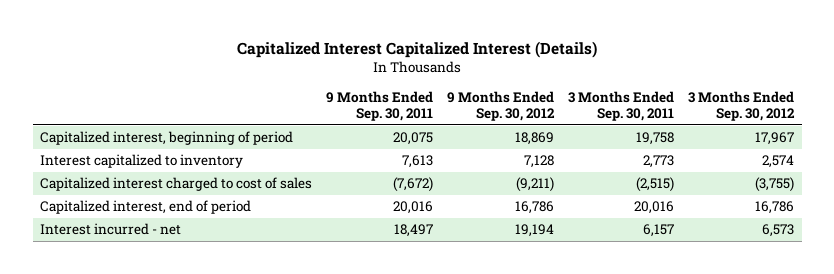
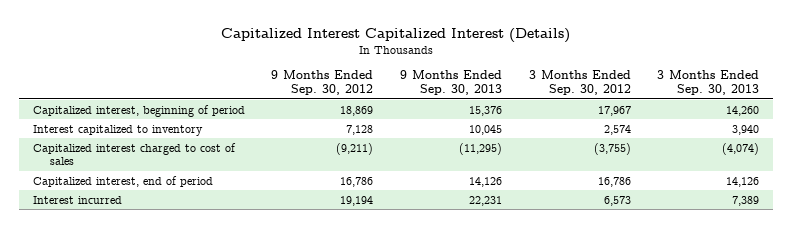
[326,91,434,122] 9 Months Ended Sep. 30, 2011 -> none
[568,91,675,122] 3 Months Ended Sep. 30, 2011 -> none
none -> [400,70,503,96] 9 Months Ended Sep. 30, 2013
none -> [657,70,760,96] 3 Months Ended Sep. 30, 2013
[39,223,181,236] Interest incurred - net -> [32,195,122,204] Interest incurred

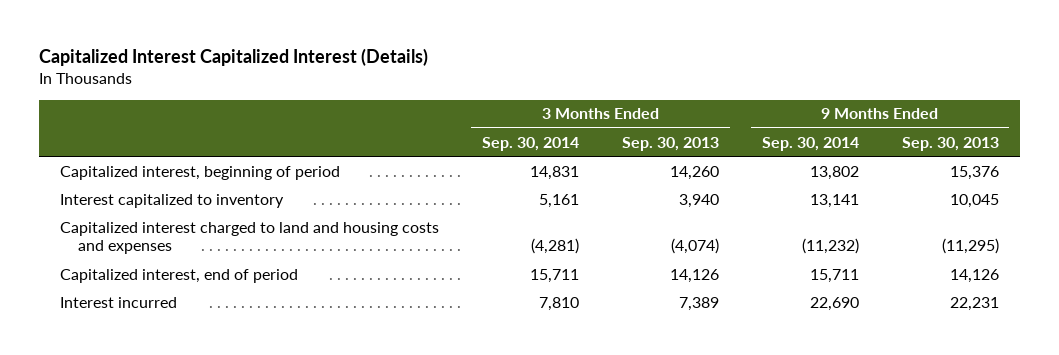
[271,70,374,96] 9 Months Ended Sep. 30, 2012 -> none
[528,70,631,96] 3 Months Ended Sep. 30, 2012 -> none
none -> [482,136,580,151] Sep. 30, 2014
none -> [761,136,859,151] Sep. 30, 2014
[32,142,236,166] Capitalized interest charged to cost of sales -> [60,221,440,255] Capitalized interest charged to land and housing costs and expenses

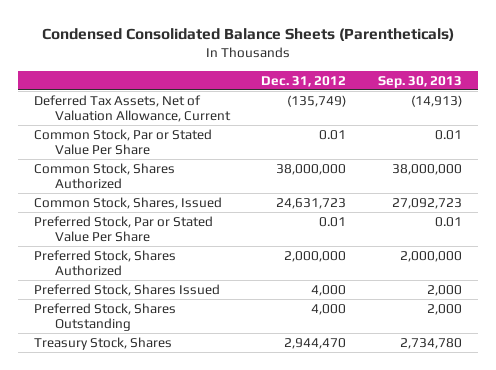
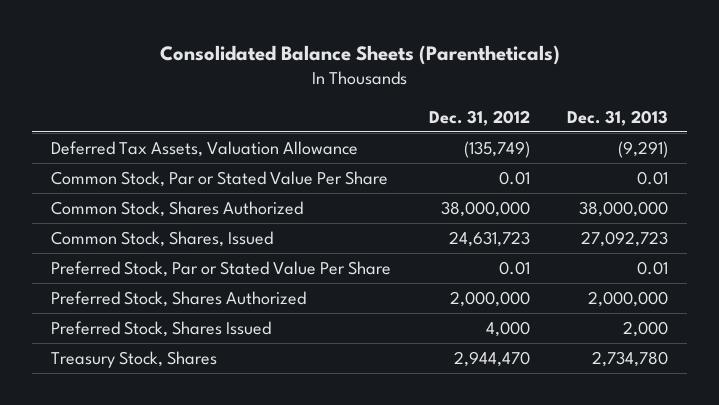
[41,28,454,42] Condensed Consolidated Balance Sheets (Parentheticals) -> [159,44,560,65] Consolidated Balance Sheets (Parentheticals)
[377,75,462,88] Sep. 30, 2013 -> none
none -> [567,110,669,127] Dec. 31, 2013
[34,94,231,123] Deferred Tax Assets, Net of Valuation Allowance, Current -> [50,140,358,157] Deferred Tax Assets, Valuation Allowance
[34,302,177,332] Preferred Stock, Shares Outstanding -> none

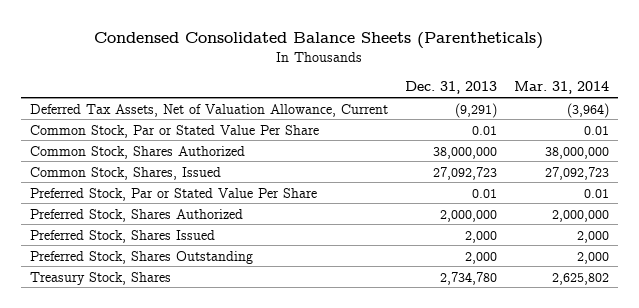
[159,44,560,65] Consolidated Balance Sheets (Parentheticals) -> [94,31,544,49] Condensed Consolidated Balance Sheets (Parentheticals)
[428,110,530,127] Dec. 31, 2012 -> none
none -> [514,81,610,95] Mar. 31, 2014
[50,140,358,157] Deferred Tax Assets, Valuation Allowance -> [29,103,388,117] Deferred Tax Assets, Net of Valuation Allowance, Current
none -> [29,250,253,264] Preferred Stock, Shares Outstanding

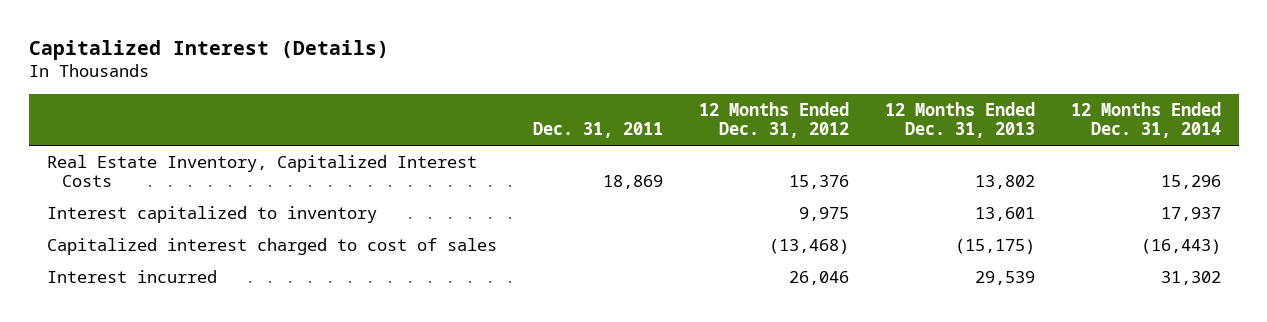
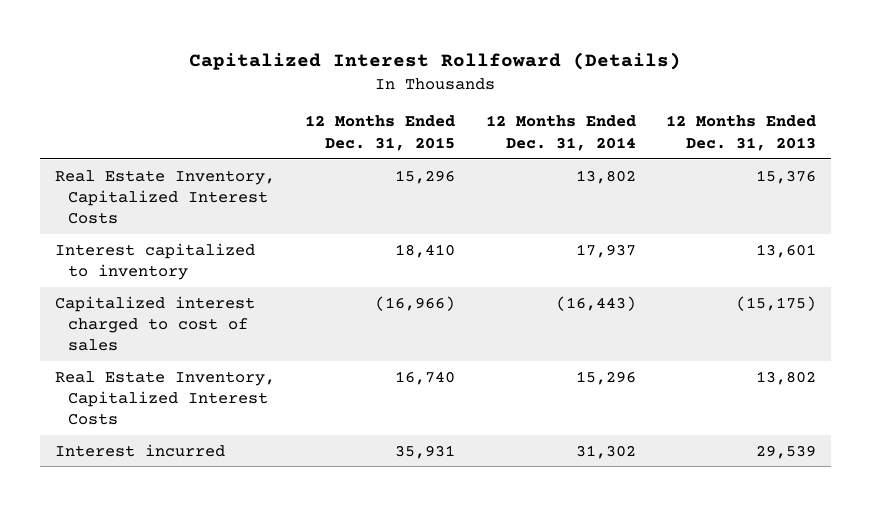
[28,39,389,60] Capitalized Interest (Details) -> [189,51,682,70] Capitalized Interest Rollfoward (Details)
[532,122,663,139] Dec. 31, 2011 -> none
[698,101,849,139] 12 Months Ended Dec. 31, 2012 -> none
none -> [305,115,456,151] 12 Months Ended Dec. 31, 2015
none -> [54,169,275,225] Real Estate Inventory, Capitalized Interest Costs
[46,154,477,188] Real Estate Inventory, Capitalized Interest Costs -> [54,370,275,426] Real Estate Inventory, Capitalized Interest Costs

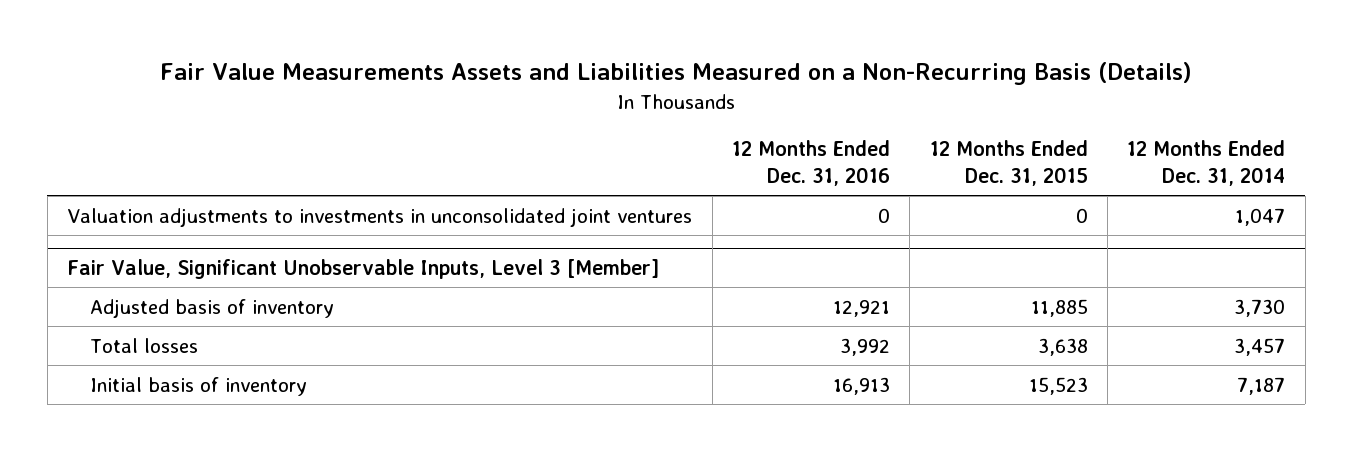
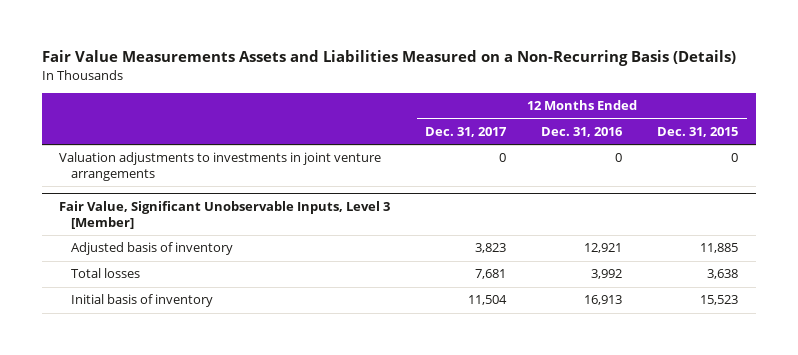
[1127,140,1286,186] 12 Months Ended Dec. 31, 2014 -> none
none -> [425,127,508,138] Dec. 31, 2017
[67,207,693,227] Valuation adjustments to investments in unconsolidated joint ventures -> [59,152,382,181] Valuation adjustments to investments in joint venture arrangements

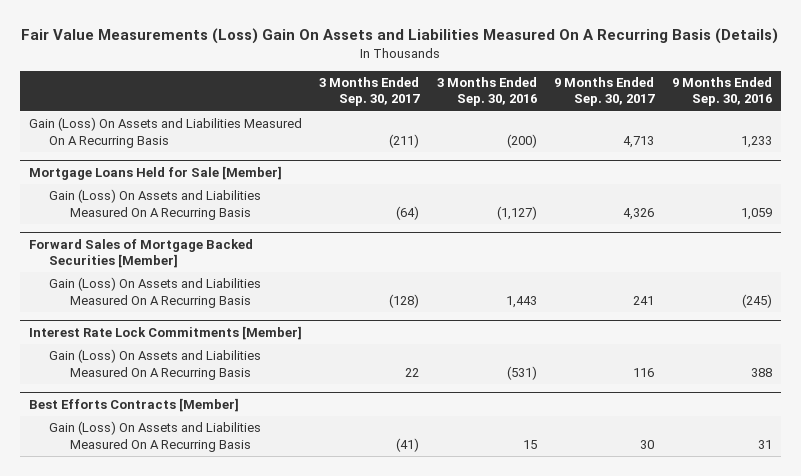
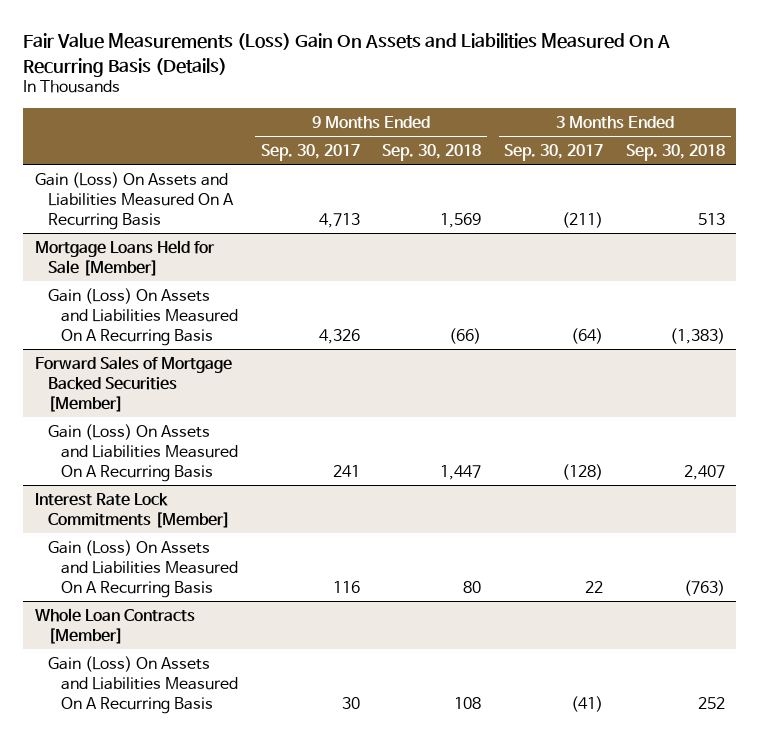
[436,77,537,107] 3 Months Ended Sep. 30, 2016 -> none
[671,77,772,107] 9 Months Ended Sep. 30, 2016 -> none
none -> [382,143,482,161] Sep. 30, 2018
none -> [625,143,725,161] Sep. 30, 2018
[28,397,239,412] Best Efforts Contracts [Member] -> [34,607,195,644] Whole Loan Contracts [Member]

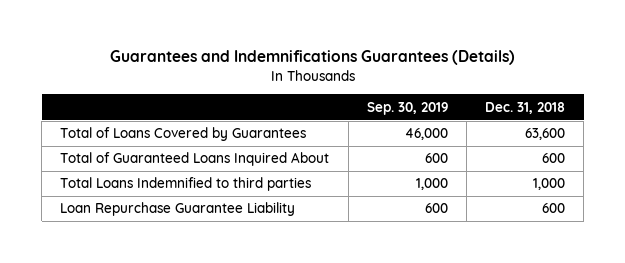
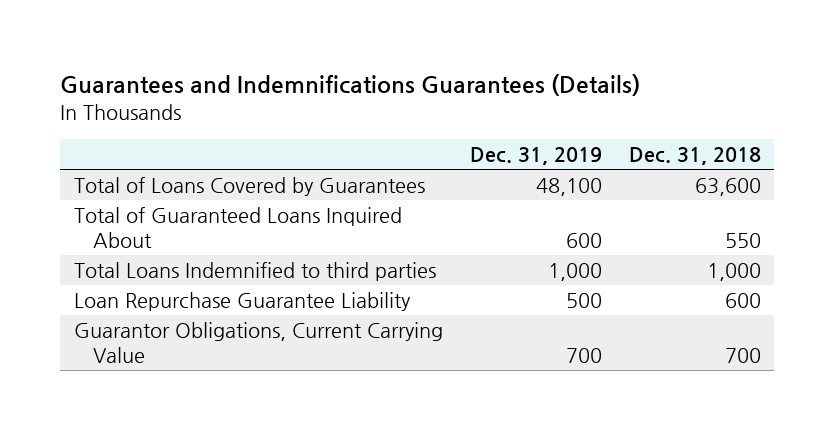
[366,101,448,115] Sep. 30, 2019 -> none
none -> [469,147,602,166] Dec. 31, 2019
[542,153,566,164] 600 -> [724,232,761,248] 550
none -> [73,322,443,363] Guarantor Obligations, Current Carrying Value

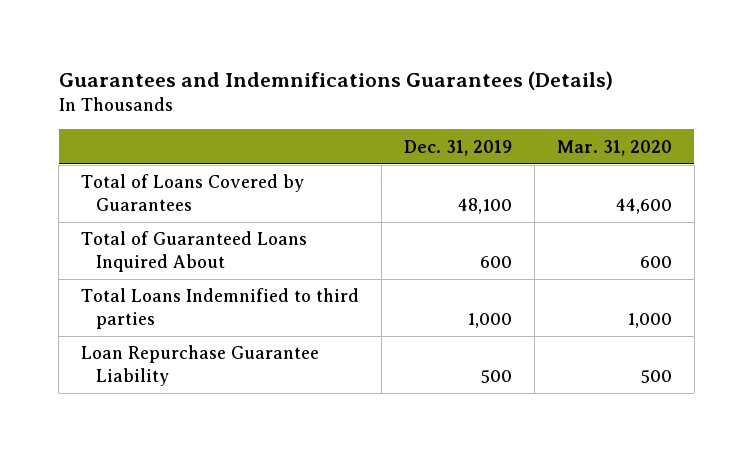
[628,147,761,166] Dec. 31, 2018 -> none
none -> [556,139,672,156] Mar. 31, 2020
[73,322,443,363] Guarantor Obligations, Current Carrying Value -> none

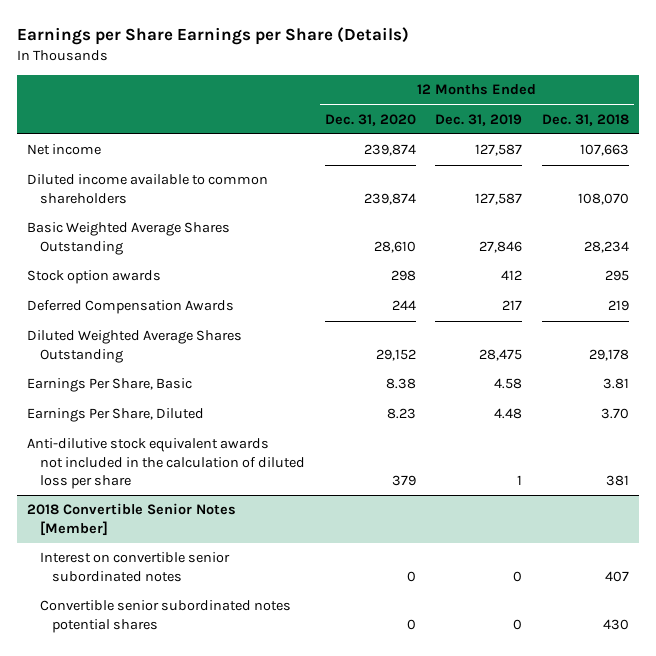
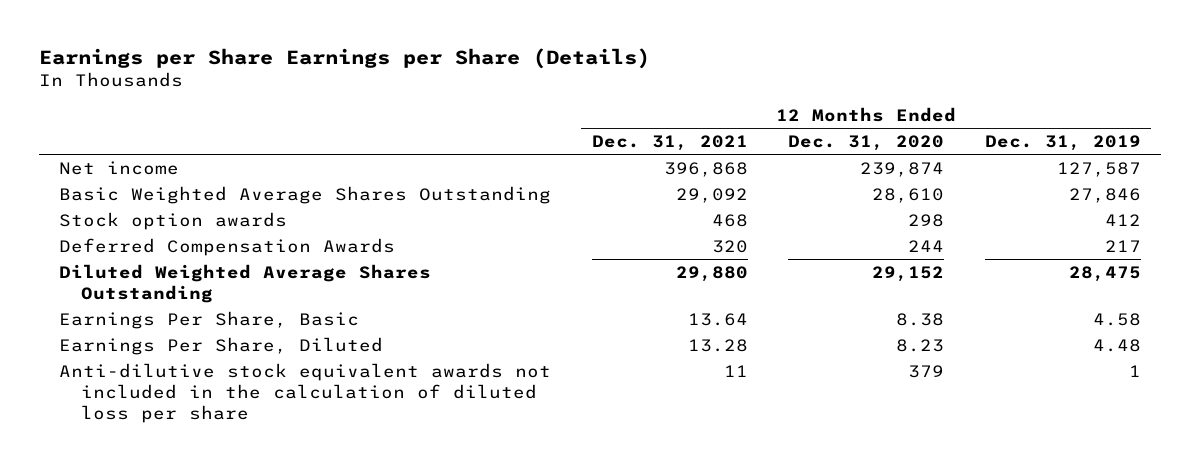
[541,113,629,126] Dec. 31, 2018 -> none
none -> [591,135,748,152] Dec. 31, 2021
[27,174,269,204] Diluted income available to common shareholders -> none
[27,503,237,536] 2018 Convertible Senior Notes [Member] -> none
[39,552,230,582] Interest on convertible senior subordinated notes -> none
[39,600,291,633] Convertible senior subordinated notes potential shares -> none

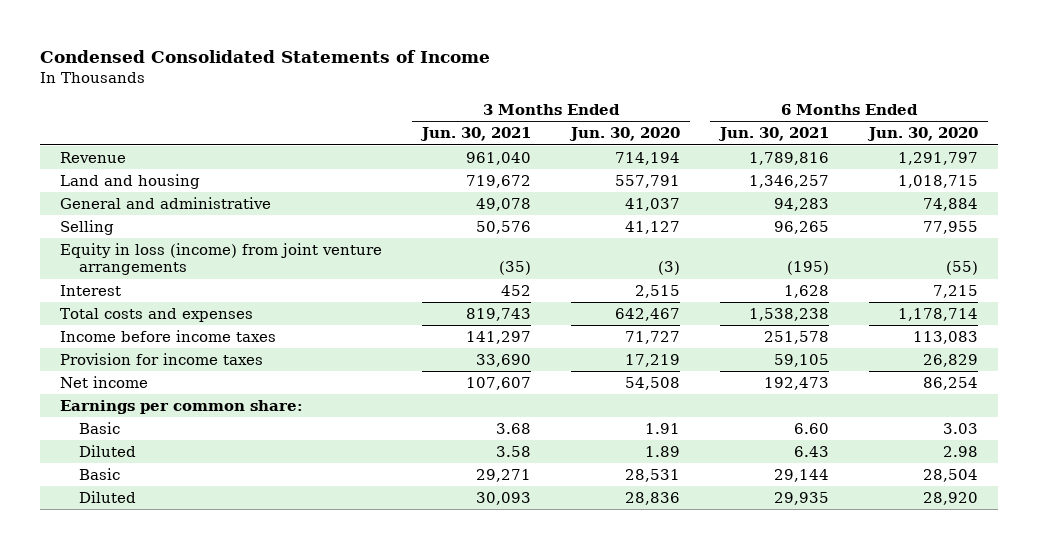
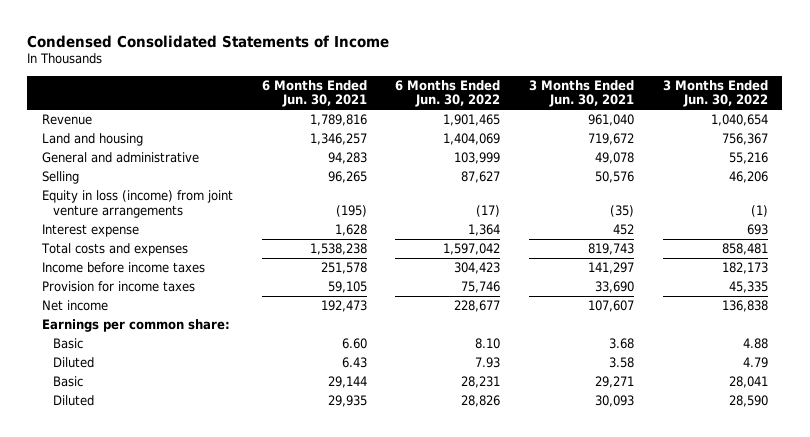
[568,127,680,142] Jun. 30, 2020 -> none
[866,127,978,142] Jun. 30, 2020 -> none
none -> [395,79,501,108] 6 Months Ended Jun. 30, 2022
none -> [663,79,769,108] 3 Months Ended Jun. 30, 2022
[60,285,122,297] Interest -> [41,224,139,238] Interest expense

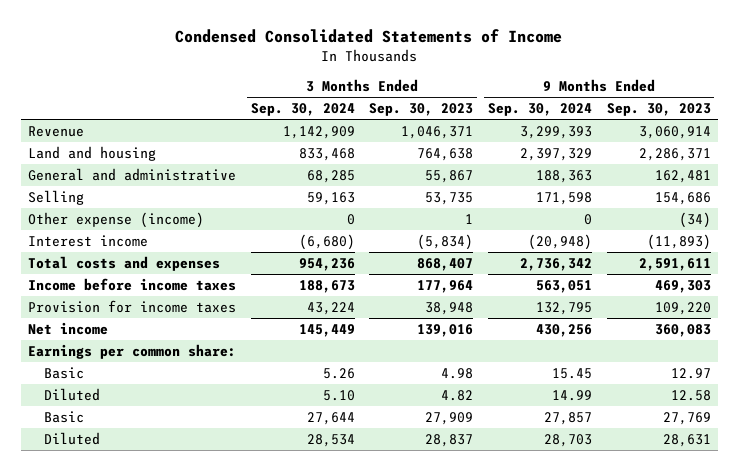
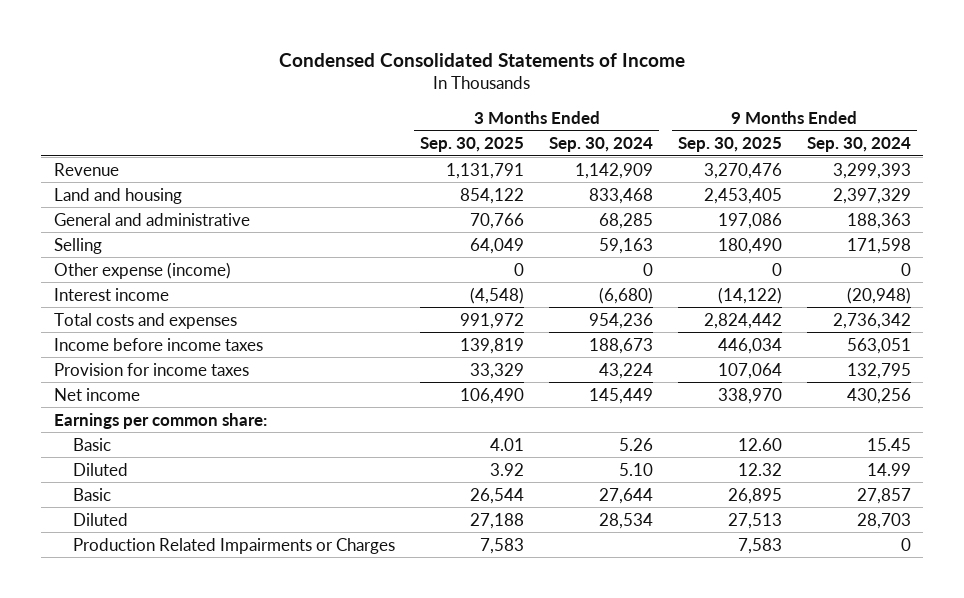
[369,103,474,117] Sep. 30, 2023 -> none
[606,103,711,117] Sep. 30, 2023 -> none
none -> [420,137,525,153] Sep. 30, 2025
none -> [677,137,782,153] Sep. 30, 2025
none -> [73,537,396,554] Production Related Impairments or Charges

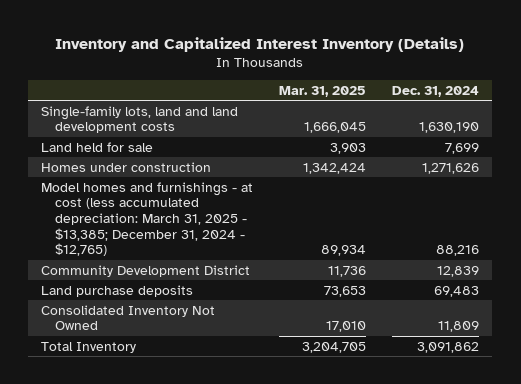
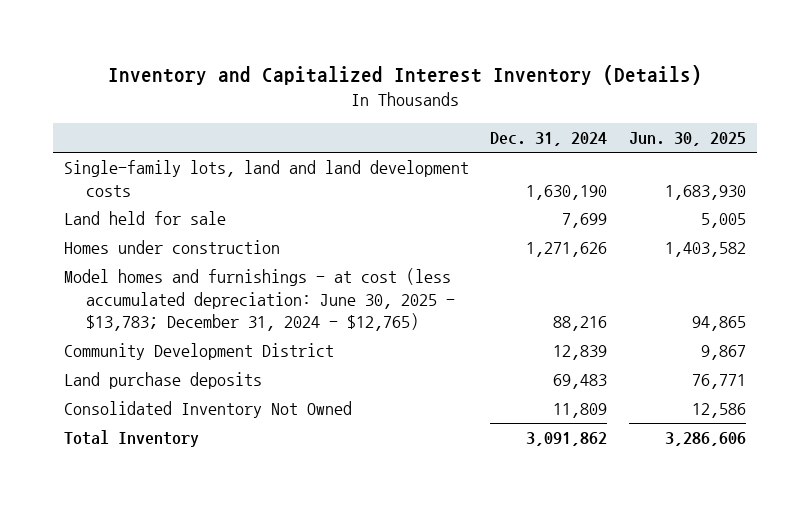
[279,85,367,97] Mar. 31, 2025 -> none
none -> [628,132,746,147] Jun. 30, 2025
[41,181,254,257] Model homes and furnishings - at cost (less accumulated depreciation: March 31, 2025 - $13,385; December 31, 2024 - $12,765) -> [63,268,455,331] Model homes and furnishings - at cost (less accumulated depreciation: June 30, 2025 - $13,783; December 31, 2024 - $12,765)

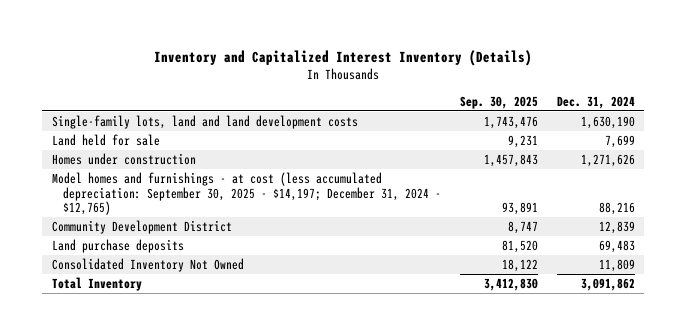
[628,132,746,147] Jun. 30, 2025 -> none
none -> [460,95,539,109] Sep. 30, 2025
[63,268,455,331] Model homes and furnishings - at cost (less accumulated depreciation: June 30, 2025 - $13,783; December 31, 2024 - $12,765) -> [51,171,442,216] Model homes and furnishings - at cost (less accumulated depreciation: September 30, 2025 - $14,197; December 31, 2024 - $12,765)

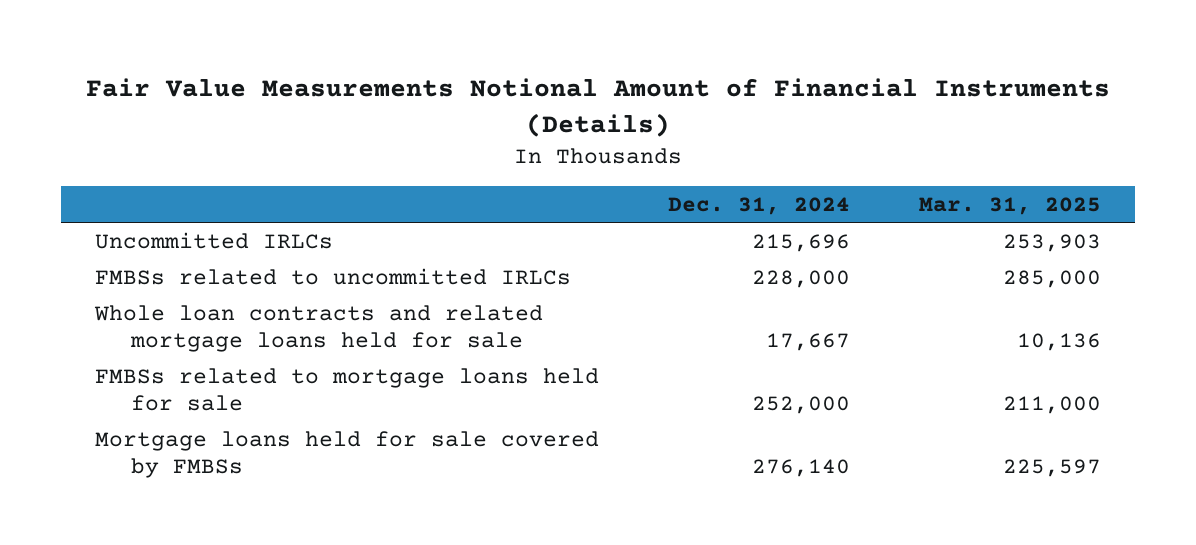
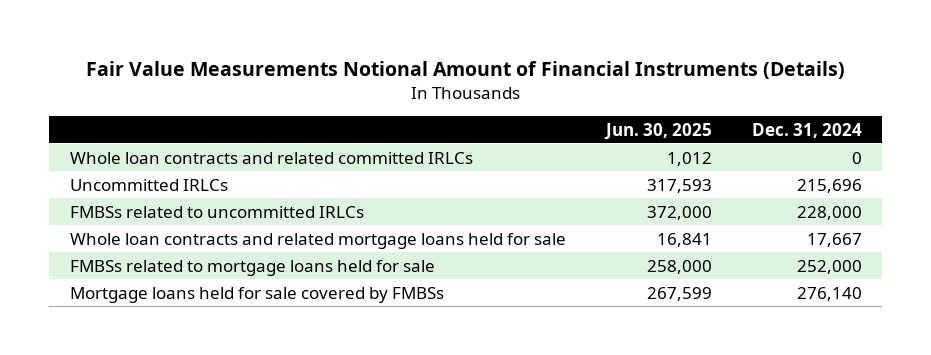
[918,197,1101,216] Mar. 31, 2025 -> none
none -> [603,122,712,140] Jun. 30, 2025
none -> [69,151,473,164] Whole loan contracts and related committed IRLCs

